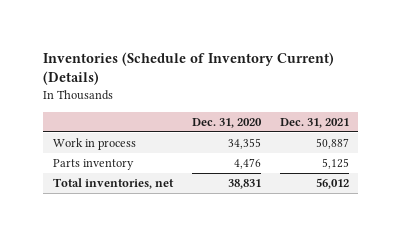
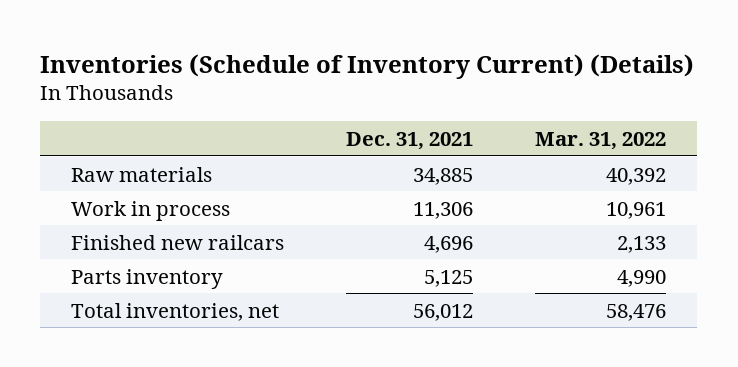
[191,118,262,129] Dec. 31, 2020 -> none
none -> [535,131,667,150] Mar. 31, 2022
none -> [71,166,213,182] Raw materials
[315,138,349,150] 50,887 -> [413,201,474,219] 11,306
none -> [71,234,285,250] Finished new railcars

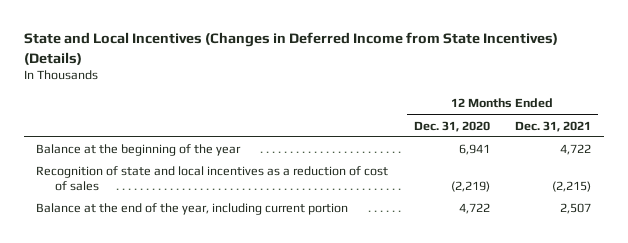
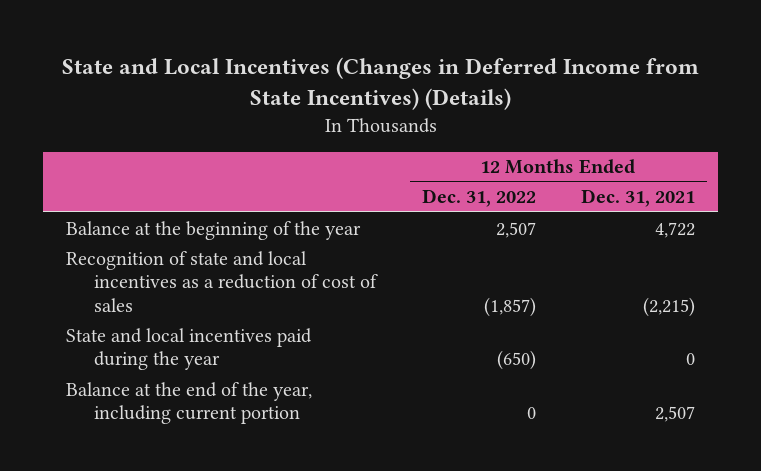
[413,120,490,132] Dec. 31, 2020 -> none
none -> [421,189,536,208] Dec. 31, 2022
none -> [66,327,313,371] State and local incentives paid during the year

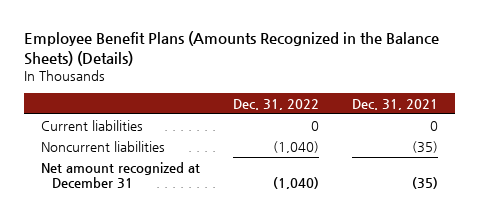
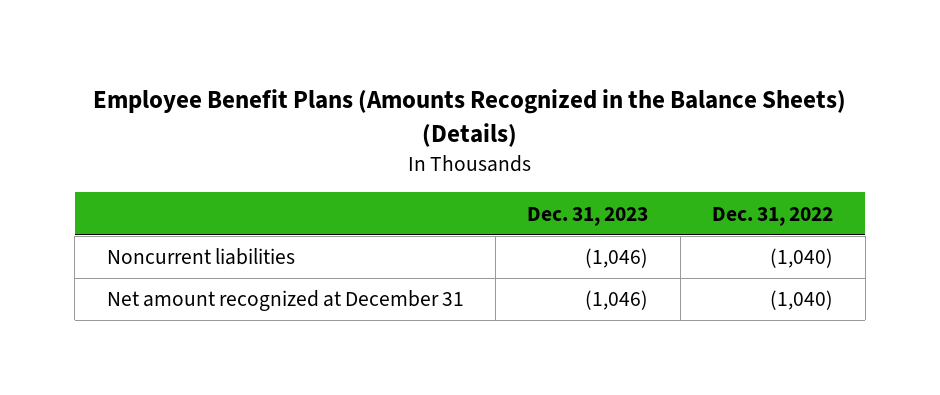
[352,98,439,110] Dec. 31, 2021 -> none
none -> [527,206,649,226] Dec. 31, 2023
[40,119,143,131] Current liabilities -> none

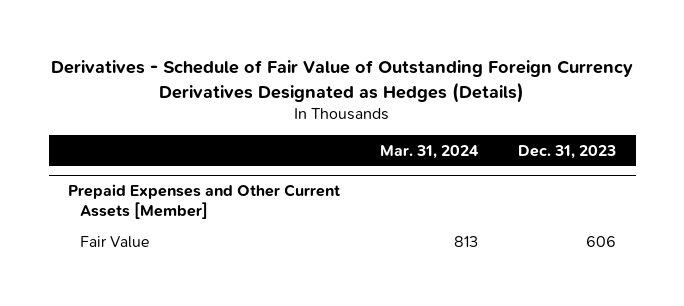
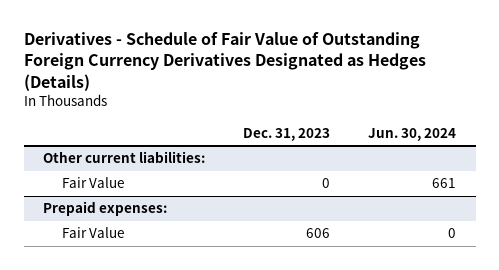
[380,144,480,159] Mar. 31, 2024 -> none
none -> [368,127,457,141] Jun. 30, 2024
none -> [42,151,205,164] Other current liabilities:
none -> [61,177,124,189] Fair Value
[68,184,341,220] Prepaid Expenses and Other Current Assets [Member] -> [42,201,167,217] Prepaid expenses:

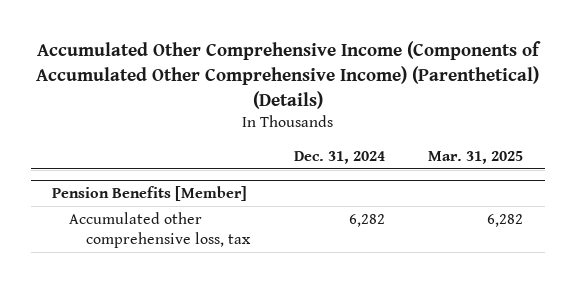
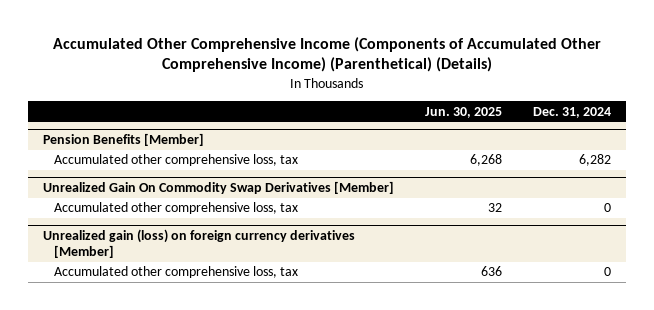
[428,151,524,165] Mar. 31, 2025 -> none
none -> [425,106,503,118] Jun. 30, 2025
none -> [43,181,395,195] Unrealized Gain On Commodity Swap Derivatives [Member]
none -> [53,202,298,215] Accumulated other comprehensive loss, tax
none -> [43,229,356,259] Unrealized gain (loss) on foreign currency derivatives [Member]
none -> [53,266,298,279] Accumulated other comprehensive loss, tax

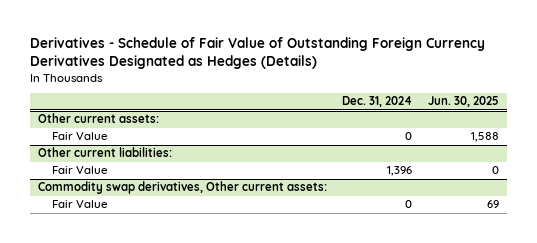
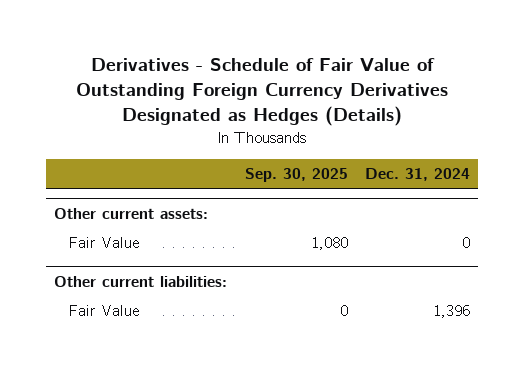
[427,96,499,108] Jun. 30, 2025 -> none
none -> [244,168,348,183] Sep. 30, 2025
[37,181,327,195] Commodity swap derivatives, Other current assets: -> none
[52,200,109,209] Fair Value -> none

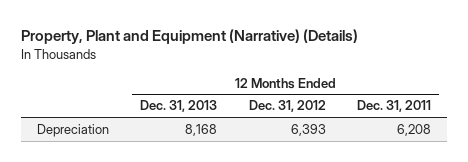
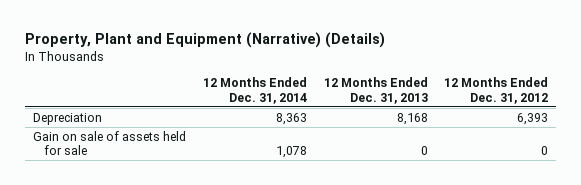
[356,100,431,113] Dec. 31, 2011 -> none
none -> [202,77,307,105] 12 Months Ended Dec. 31, 2014
none -> [33,130,187,156] Gain on sale of assets held for sale

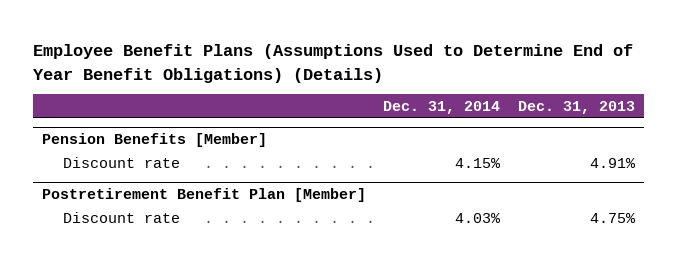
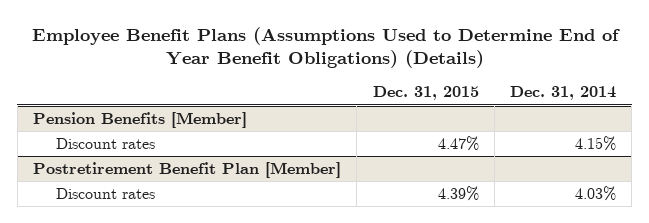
[517,100,635,114] Dec. 31, 2013 -> none
none -> [372,86,479,101] Dec. 31, 2015
[62,156,180,168] Discount rate -> [56,137,156,149] Discount rates
[62,211,180,223] Discount rate -> [56,187,156,199] Discount rates

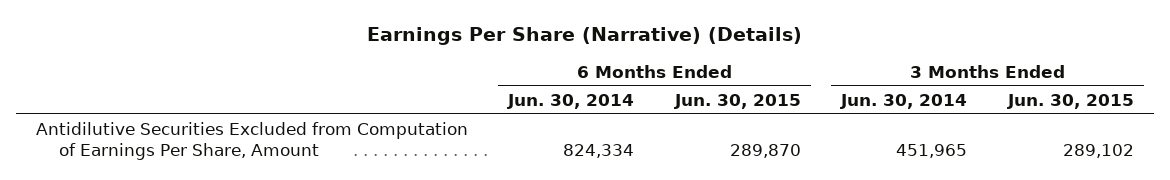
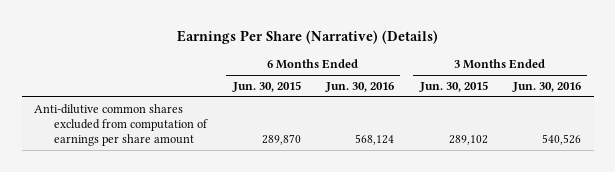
[507,93,635,109] Jun. 30, 2014 -> none
[840,93,968,109] Jun. 30, 2014 -> none
none -> [325,81,395,92] Jun. 30, 2016
none -> [511,81,581,92] Jun. 30, 2016
[36,121,469,160] Antidilutive Securities Excluded from Computation of Earnings Per Share, Amount -> [34,103,209,147] Anti-dilutive common shares excluded from computation of earnings per share amount

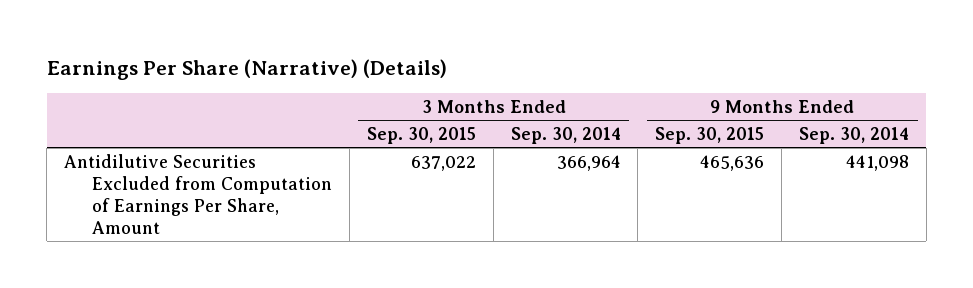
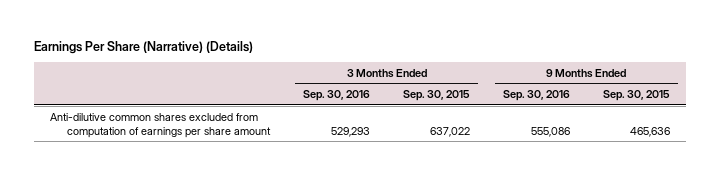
[510,126,621,144] Sep. 30, 2014 -> none
[799,126,910,144] Sep. 30, 2014 -> none
none -> [303,90,371,102] Sep. 30, 2016
none -> [502,90,570,102] Sep. 30, 2016
[64,153,333,234] Antidilutive Securities Excluded from Computation of Earnings Per Share, Amount -> [50,112,272,138] Anti-dilutive common shares excluded from computation of earnings per share amount

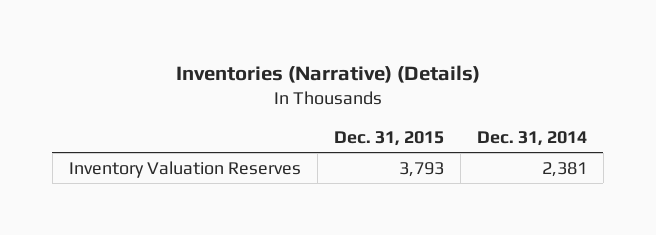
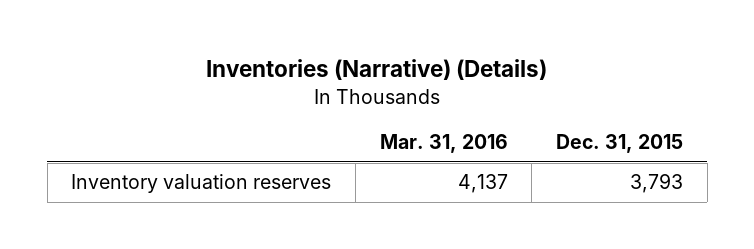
[476,131,587,147] Dec. 31, 2014 -> none
none -> [379,134,508,154] Mar. 31, 2016
[68,160,301,178] Inventory Valuation Reserves -> [71,174,332,194] Inventory valuation reserves

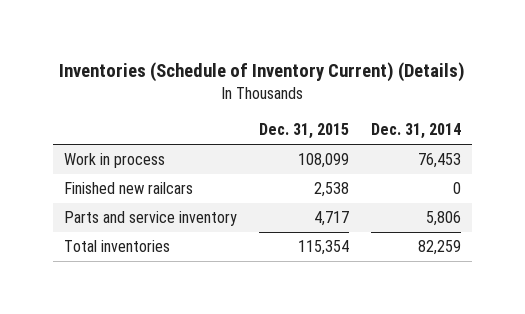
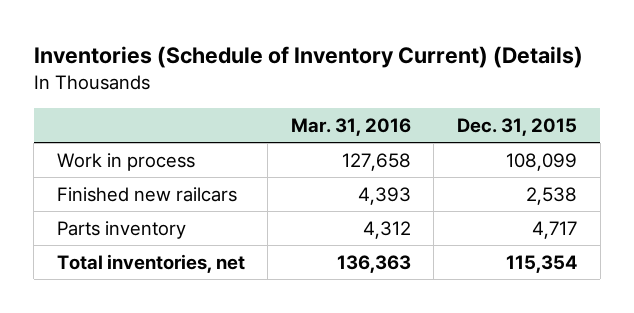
[371,123,462,140] Dec. 31, 2014 -> none
none -> [290,117,411,136] Mar. 31, 2016
[63,211,237,227] Parts and service inventory -> [56,220,186,239] Parts inventory
[63,240,170,253] Total inventories -> [56,253,245,273] Total inventories, net

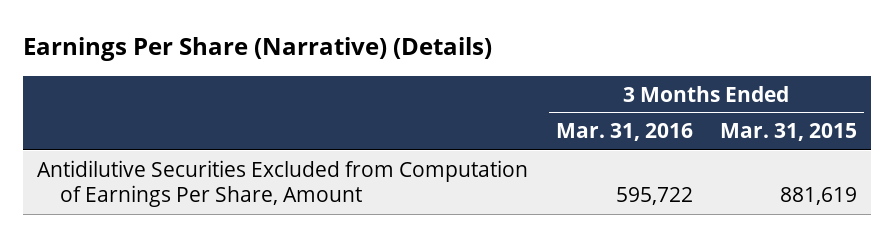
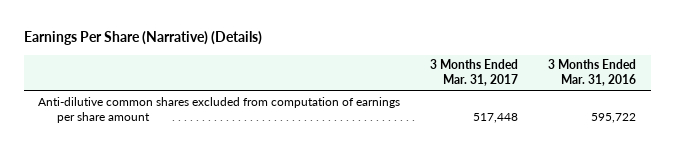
[719,123,857,142] Mar. 31, 2015 -> none
none -> [430,59,519,87] 3 Months Ended Mar. 31, 2017
[37,159,529,208] Antidilutive Securities Excluded from Computation of Earnings Per Share, Amount -> [38,96,401,123] Anti-dilutive common shares excluded from computation of earnings per share amount

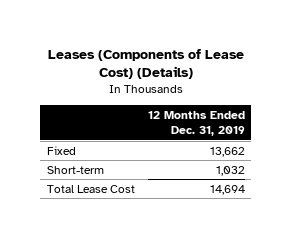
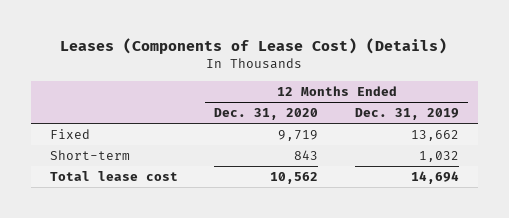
none -> [214,108,319,121] Dec. 31, 2020
[46,184,135,193] Total Lease Cost -> [49,171,178,182] Total lease cost

